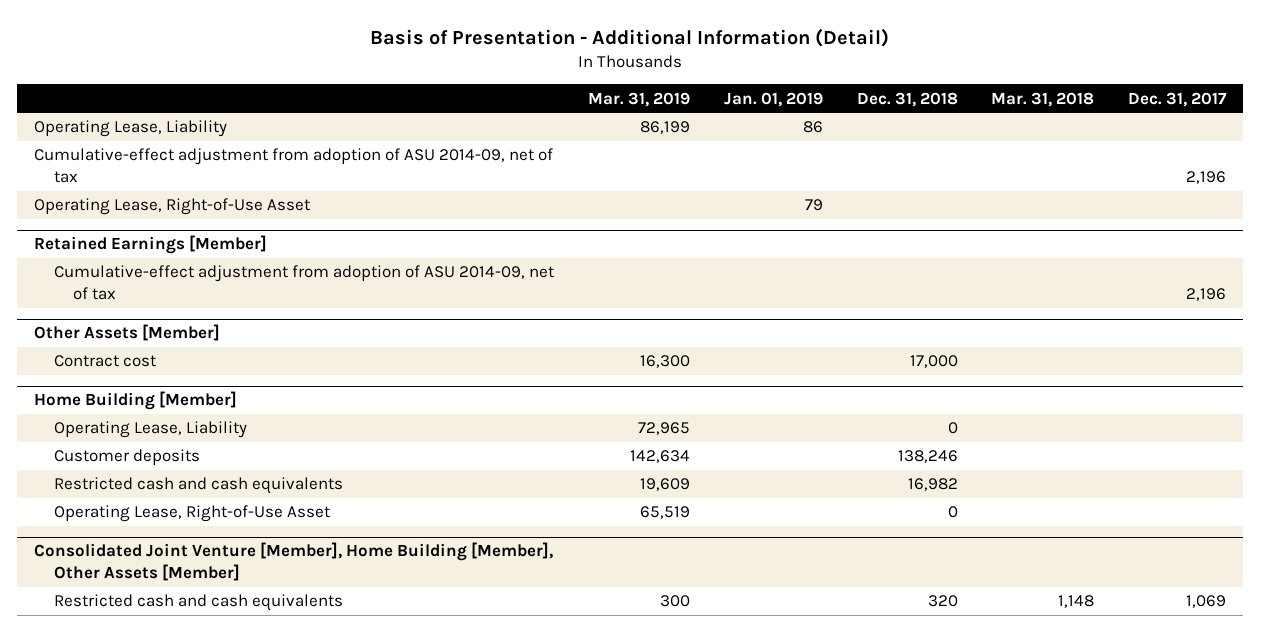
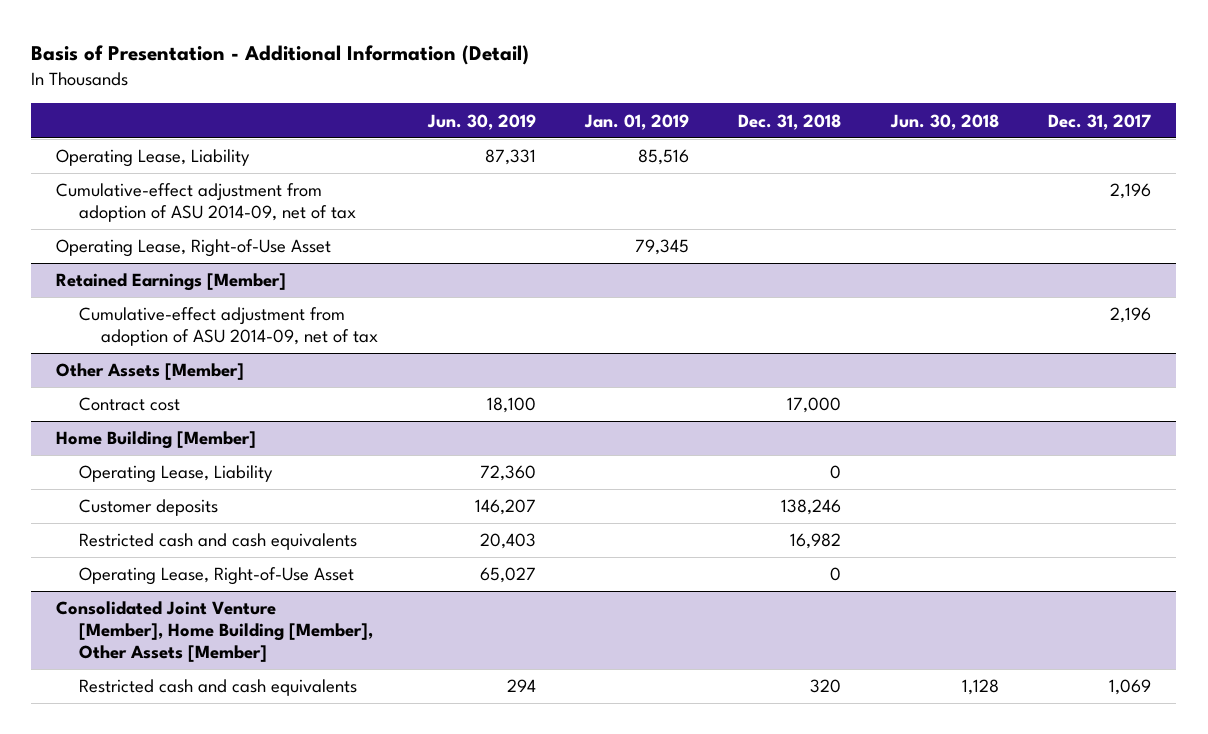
[587,91,690,107] Mar. 31, 2019 -> none
[991,91,1095,107] Mar. 31, 2018 -> none
none -> [426,113,536,130] Jun. 30, 2019
none -> [889,113,999,130] Jun. 30, 2018
[802,121,823,134] 86 -> [637,149,689,166] 85,516
[804,199,823,212] 79 -> [634,239,689,256] 79,345

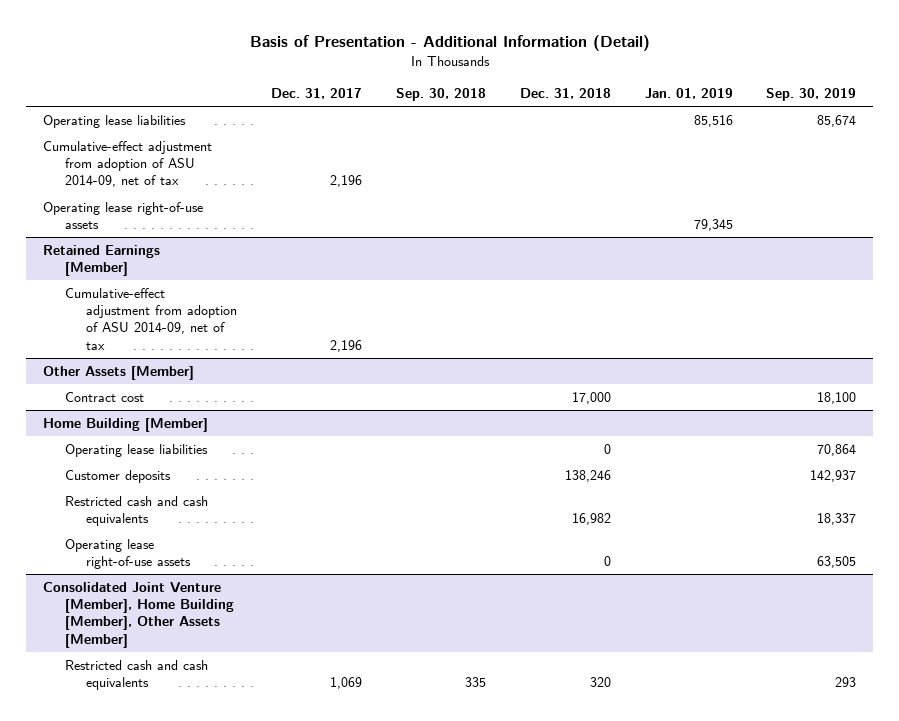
[426,113,536,130] Jun. 30, 2019 -> none
[889,113,999,130] Jun. 30, 2018 -> none
none -> [396,87,487,101] Sep. 30, 2018
none -> [766,87,857,101] Sep. 30, 2019
[56,149,251,168] Operating Lease, Liability -> [42,114,186,128] Operating lease liabilities
[56,239,332,258] Operating Lease, Right-of-Use Asset -> [42,201,203,230] Operating lease right-of-use assets
[78,465,273,484] Operating Lease, Liability -> [64,443,208,457] Operating lease liabilities
[78,567,354,586] Operating Lease, Right-of-Use Asset -> [64,538,192,570] Operating lease right-of-use assets

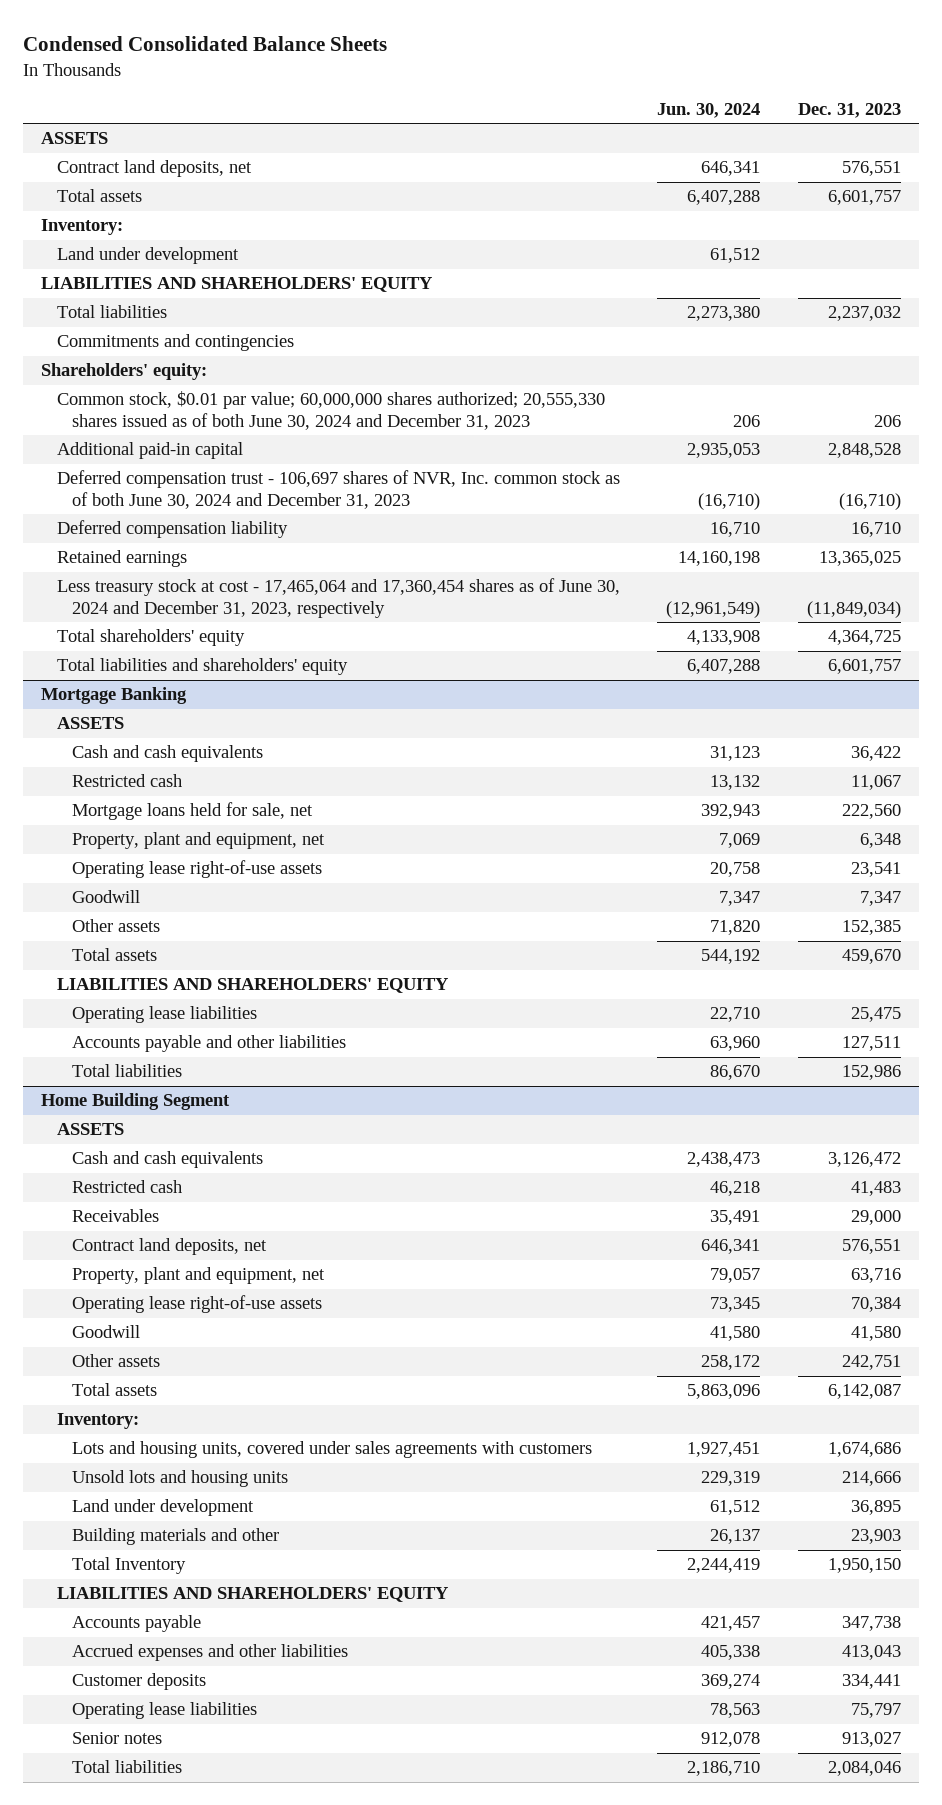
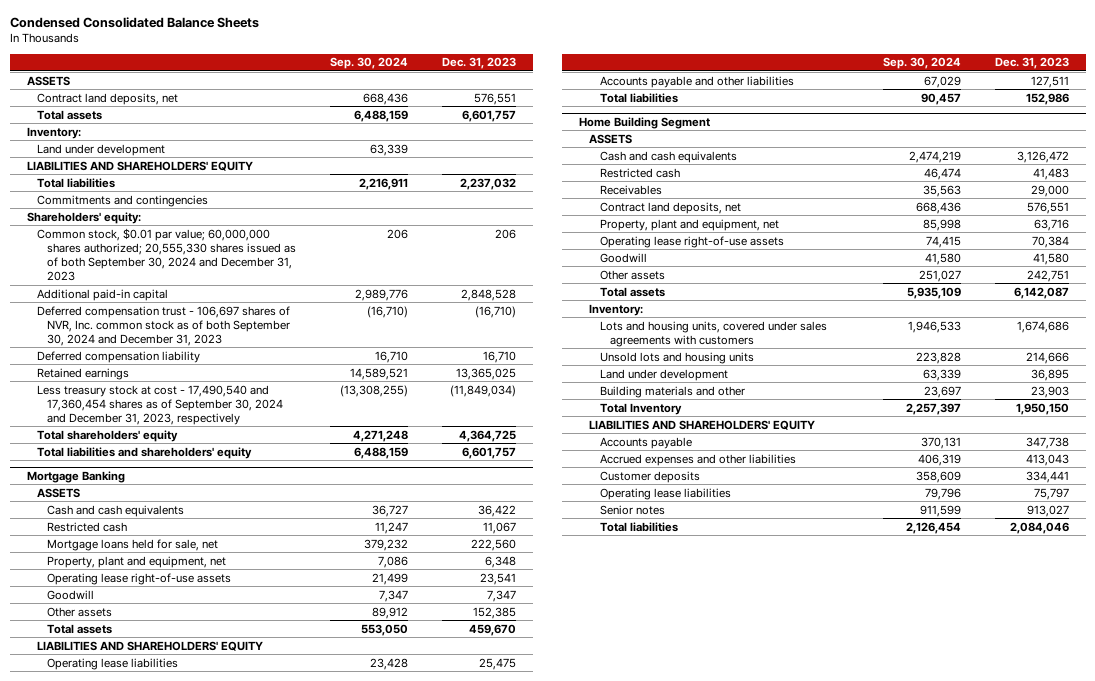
[657,102,761,118] Jun. 30, 2024 -> none
none -> [330,57,409,70] Sep. 30, 2024
[56,391,605,430] Common stock, $0.01 par value; 60,000,000 shares authorized; 20,555,330 shares issued as of both June 30, 2024 and December 31, 2023 -> [36,227,297,282] Common stock, $0.01 par value; 60,000,000 shares authorized; 20,555,330 shares issued as of both September 30, 2024 and December 31, 2023
[56,470,620,509] Deferred compensation trust - 106,697 shares of NVR, Inc. common stock as of both June 30, 2024 and December 31, 2023 -> [36,305,291,347] Deferred compensation trust - 106,697 shares of NVR, Inc. common stock as of both September 30, 2024 and December 31, 2023
[56,578,620,618] Less treasury stock at cost - 17,465,064 and 17,360,454 shares as of June 30, 2024 and December 31, 2023, respectively -> [36,384,284,426] Less treasury stock at cost - 17,490,540 and 17,360,454 shares as of September 30, 2024 and December 31, 2023, respectively

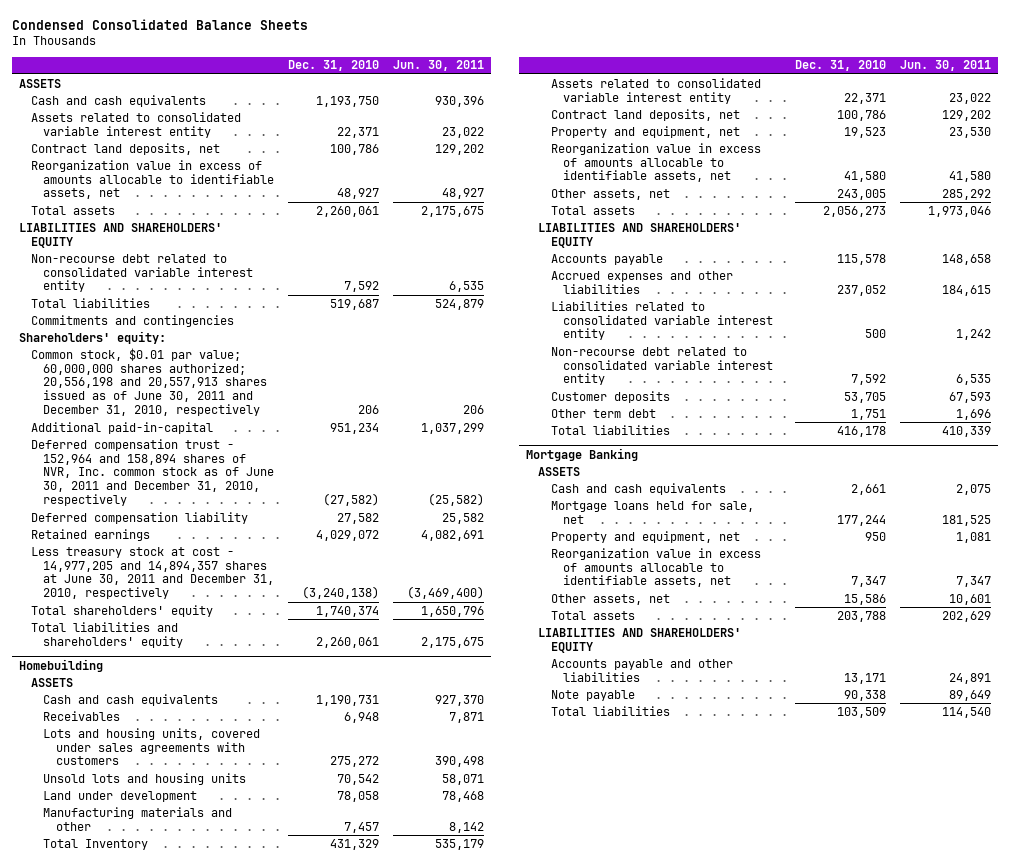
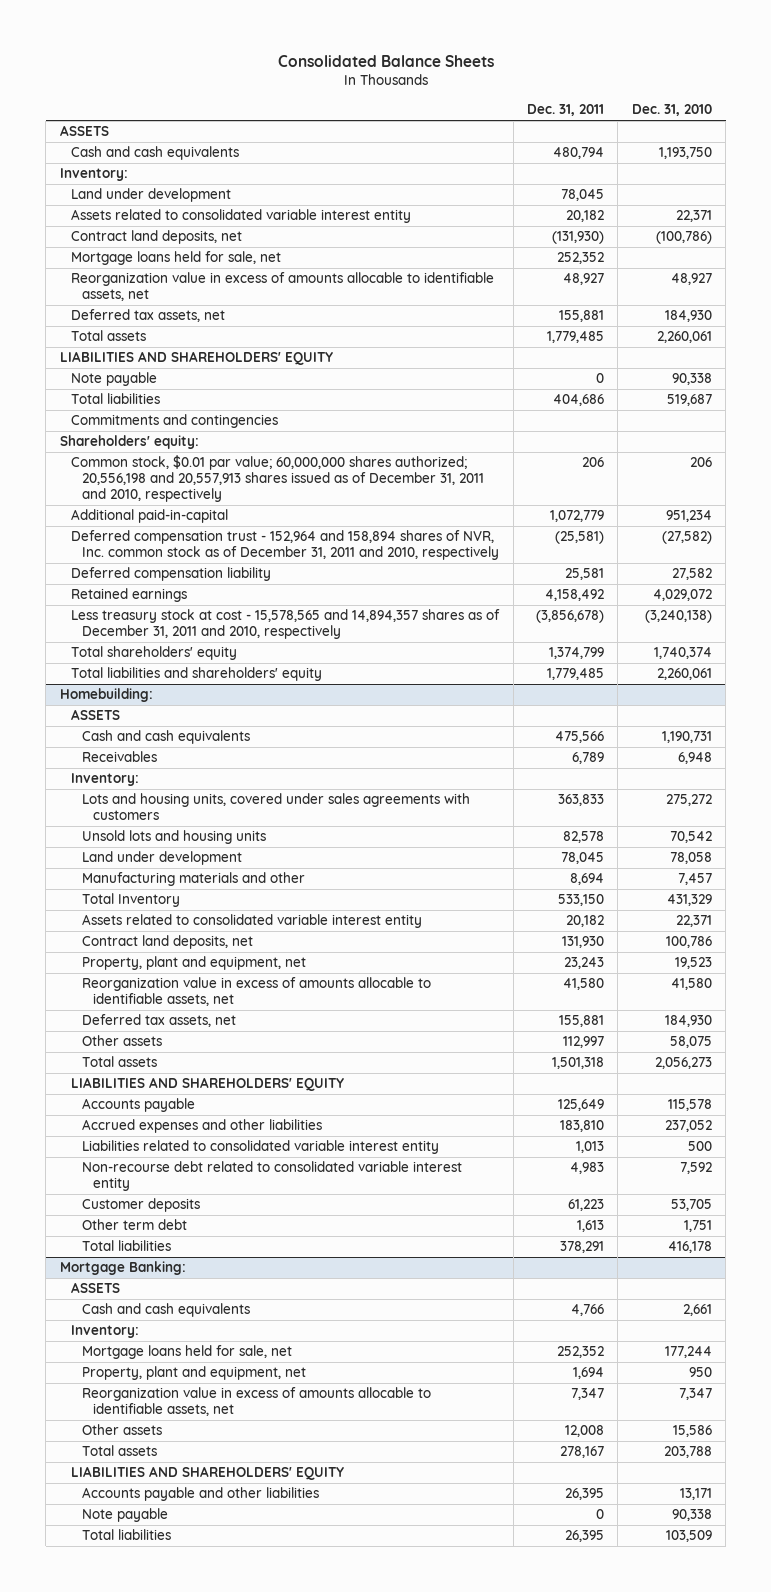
[12,18,309,30] Condensed Consolidated Balance Sheets -> [277,54,494,67] Consolidated Balance Sheets
[392,60,484,72] Jun. 30, 2011 -> none
none -> [526,104,604,117] Dec. 31, 2011
none -> [59,168,128,182] Inventory:
none -> [70,188,231,203] Land under development
[330,143,380,155] 100,786 -> [655,231,712,245] (100,786)
none -> [70,251,281,266] Mortgage loans held for sale, net
none -> [70,309,225,323] Deferred tax assets, net
[31,253,254,293] Non-recourse debt related to consolidated variable interest entity -> none
none -> [70,372,157,387] Note payable
[31,347,268,417] Common stock, $0.01 par value; 60,000,000 shares authorized; 20,556,198 and 20,557,913 shares issued as of June 30, 2011 and December 31, 2010, respectively -> [70,455,485,503] Common stock, $0.01 par value; 60,000,000 shares authorized; 20,556,198 and 20,557,913 shares issued as of December 31, 2011 and 2010, respectively
[31,438,275,507] Deferred compensation trust - 152,964 and 158,894 shares of NVR, Inc. common stock as of June 30, 2011 and December 31, 2010, respectively -> [70,530,500,561] Deferred compensation trust - 152,964 and 158,894 shares of NVR, Inc. common stock as of December 31, 2011 and 2010, respectively
[31,546,275,600] Less treasury stock at cost - 14,977,205 and 14,894,357 shares at June 30, 2011 and December 31, 2010, respectively -> [70,609,500,640] Less treasury stock at cost - 15,578,565 and 14,894,357 shares as of December 31, 2011 and 2010, respectively
[18,658,103,672] Homebuilding -> [59,688,153,703] Homebuilding:
none -> [70,773,139,787] Inventory:
[550,125,740,138] Property and equipment, net -> [82,956,307,971] Property, plant and equipment, net
none -> [82,1014,237,1028] Deferred tax assets, net
[550,188,670,200] Other assets, net -> [82,1035,163,1047] Other assets
[837,188,887,200] 243,005 -> [669,1036,712,1049] 58,075
[525,447,638,461] Mortgage Banking -> [59,1261,186,1276] Mortgage Banking:
none -> [70,1325,139,1339] Inventory:
[550,530,740,543] Property and equipment, net -> [82,1366,307,1381] Property, plant and equipment, net
[550,593,670,605] Other assets, net -> [82,1424,163,1436] Other assets

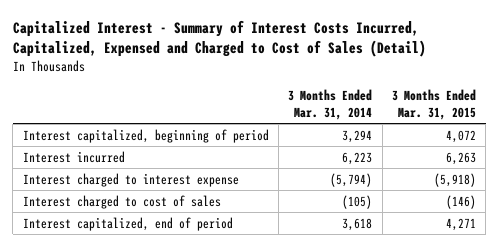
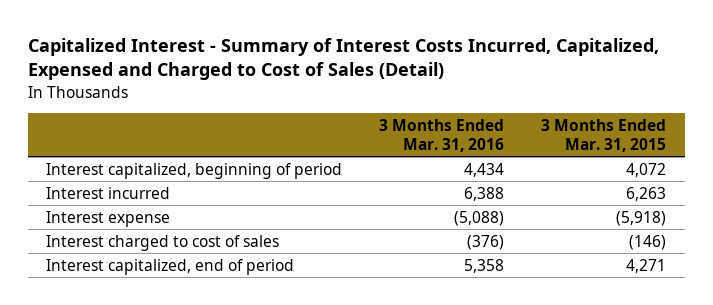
[288,88,373,120] 3 Months Ended Mar. 31, 2014 -> none
none -> [379,119,505,152] 3 Months Ended Mar. 31, 2016
[22,172,239,187] Interest charged to interest expense -> [46,210,171,227] Interest expense

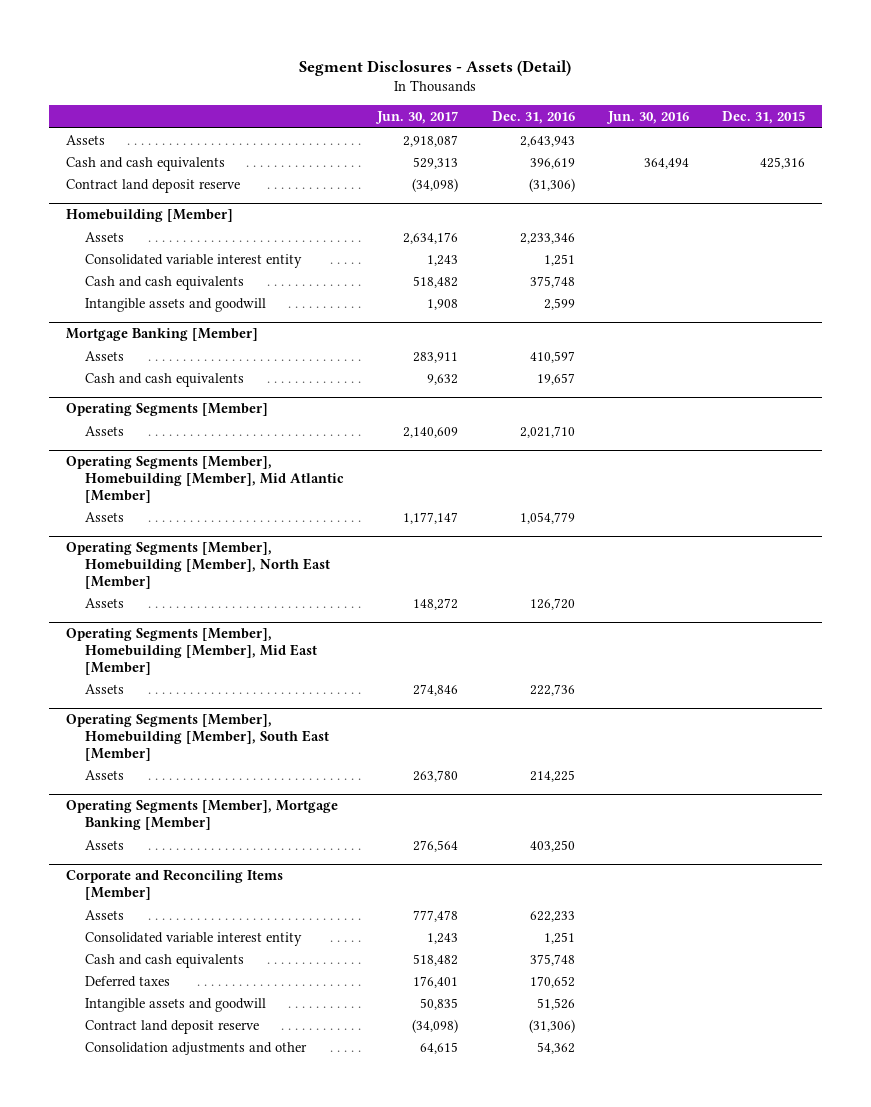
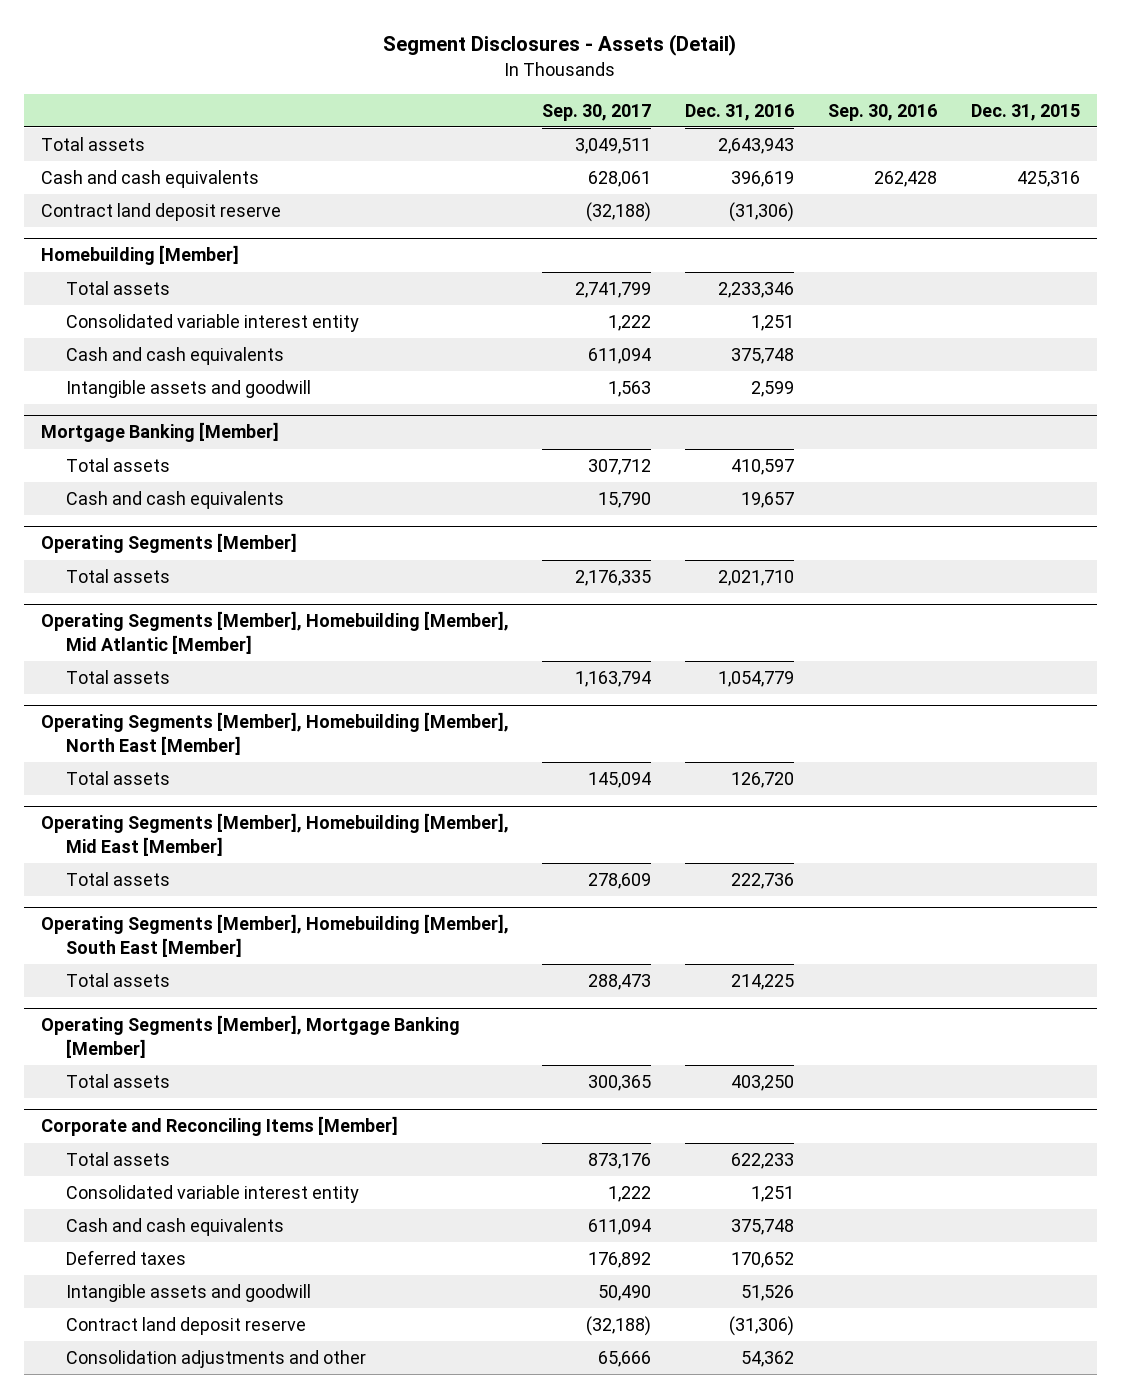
[375,111,459,125] Jun. 30, 2017 -> none
[605,111,689,125] Jun. 30, 2016 -> none
none -> [542,103,652,121] Sep. 30, 2017
none -> [828,103,938,121] Sep. 30, 2016
[65,134,105,145] Assets -> [40,136,145,151] Total assets
[84,231,124,242] Assets -> [66,280,171,295] Total assets
[84,350,124,361] Assets -> [66,457,171,472] Total assets
[84,425,124,436] Assets -> [66,568,171,583] Total assets
[84,511,124,522] Assets -> [66,669,171,684] Total assets
[84,597,124,608] Assets -> [66,770,171,785] Total assets
[84,683,124,694] Assets -> [66,871,171,886] Total assets
[84,769,124,780] Assets -> [66,972,171,987] Total assets
[84,839,124,850] Assets -> [66,1073,171,1088] Total assets
[84,909,124,920] Assets -> [66,1151,171,1166] Total assets

